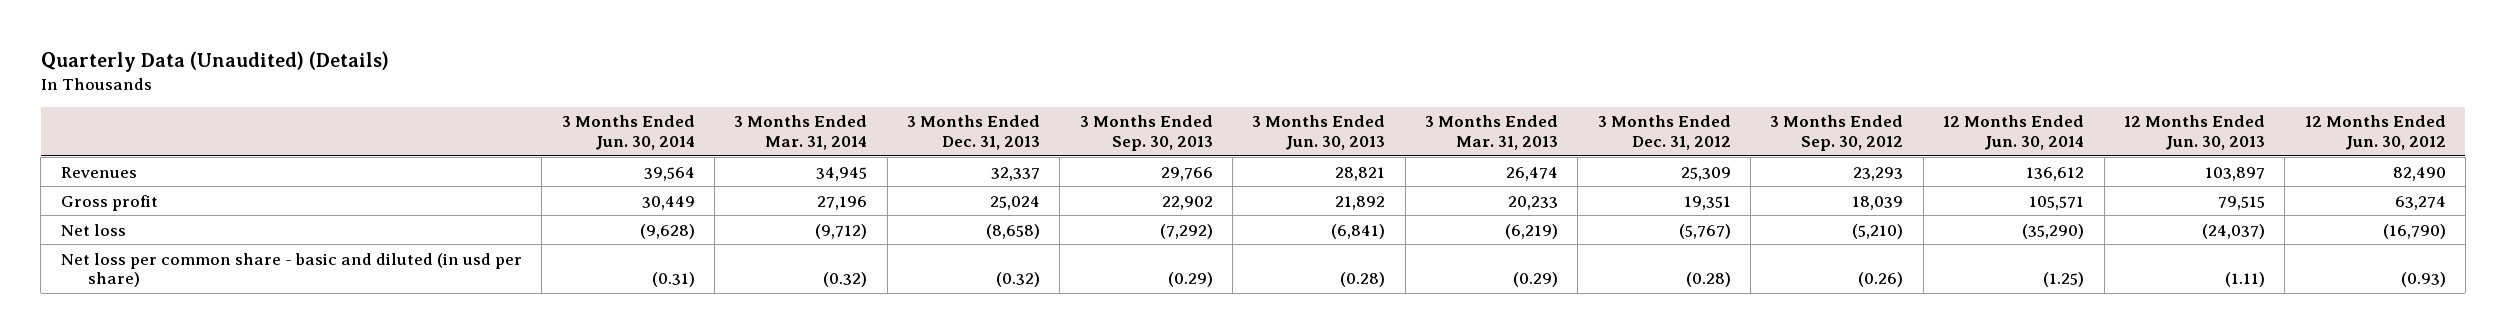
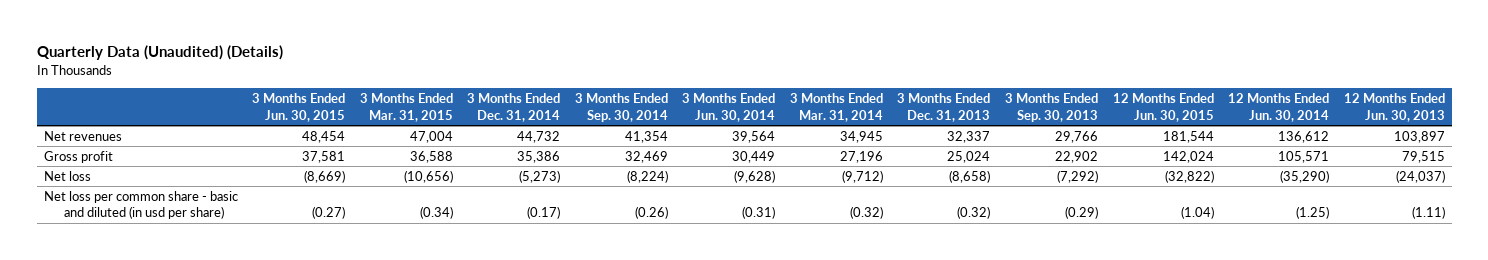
[1252,115,1386,151] 3 Months Ended Jun. 30, 2013 -> none
[1425,115,1559,151] 3 Months Ended Mar. 31, 2013 -> none
[1597,115,1731,151] 3 Months Ended Dec. 31, 2012 -> none
[1770,115,1904,152] 3 Months Ended Sep. 30, 2012 -> none
[2304,115,2446,151] 12 Months Ended Jun. 30, 2012 -> none
none -> [252,93,346,122] 3 Months Ended Jun. 30, 2015
none -> [359,93,453,122] 3 Months Ended Mar. 31, 2015
none -> [467,93,561,122] 3 Months Ended Dec. 31, 2014
none -> [574,93,668,122] 3 Months Ended Sep. 30, 2014
none -> [1112,93,1214,122] 12 Months Ended Jun. 30, 2015
[60,166,137,178] Revenues -> [43,130,122,141] Net revenues

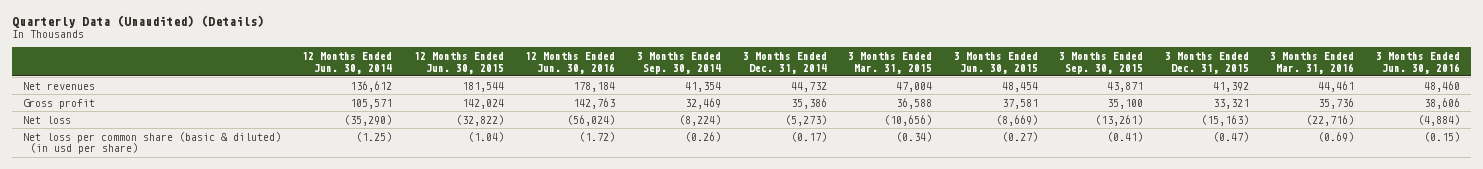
[682,93,776,122] 3 Months Ended Jun. 30, 2014 -> none
[789,93,883,122] 3 Months Ended Mar. 31, 2014 -> none
[897,93,991,122] 3 Months Ended Dec. 31, 2013 -> none
[1005,93,1099,122] 3 Months Ended Sep. 30, 2013 -> none
[1343,93,1445,122] 12 Months Ended Jun. 30, 2013 -> none
none -> [525,52,616,74] 12 Months Ended Jun. 30, 2016
none -> [1059,52,1144,74] 3 Months Ended Sep. 30, 2015
none -> [1164,52,1249,74] 3 Months Ended Dec. 31, 2015
none -> [1270,52,1355,74] 3 Months Ended Mar. 31, 2016
none -> [1375,52,1460,74] 3 Months Ended Jun. 30, 2016
[43,190,238,220] Net loss per common share - basic and diluted (in usd per share) -> [22,131,281,155] Net loss per common share (basic & diluted) (in usd per share)

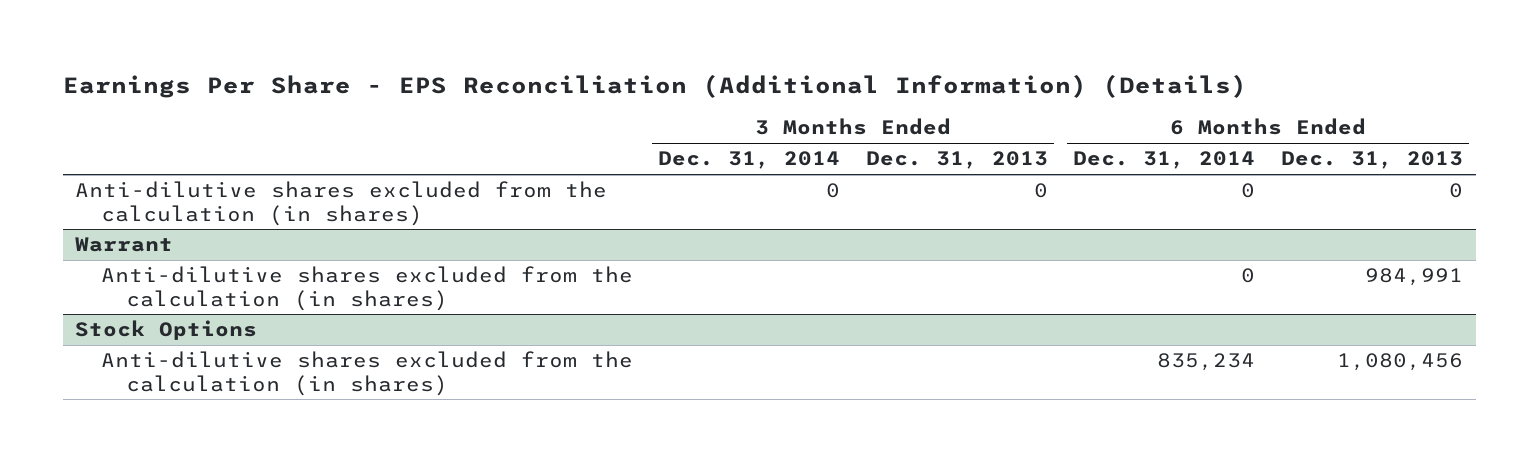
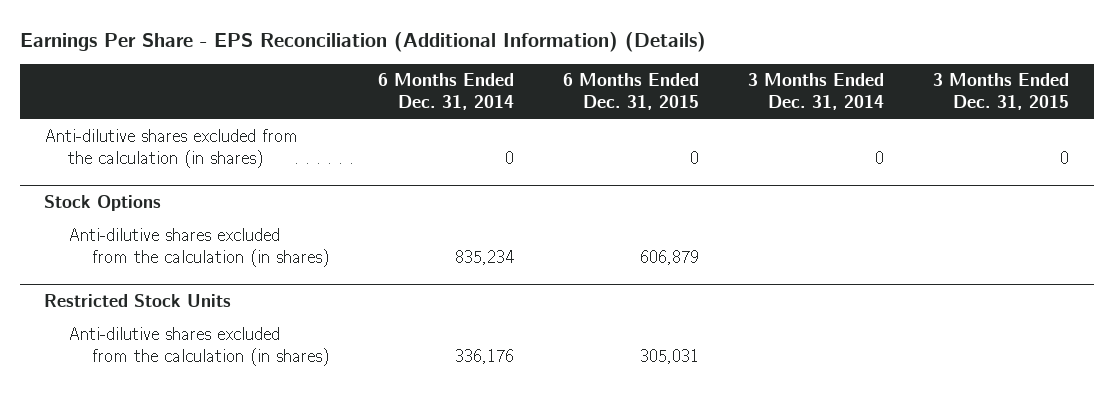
[865,151,1048,170] Dec. 31, 2013 -> none
[1281,151,1464,170] Dec. 31, 2013 -> none
none -> [563,73,700,111] 6 Months Ended Dec. 31, 2015
none -> [933,73,1070,111] 3 Months Ended Dec. 31, 2015
[75,237,174,253] Warrant -> none
[100,266,633,311] Anti-dilutive shares excluded from the calculation (in shares) -> none
none -> [44,294,232,308] Restricted Stock Units
none -> [68,327,330,367] Anti-dilutive shares excluded from the calculation (in shares)

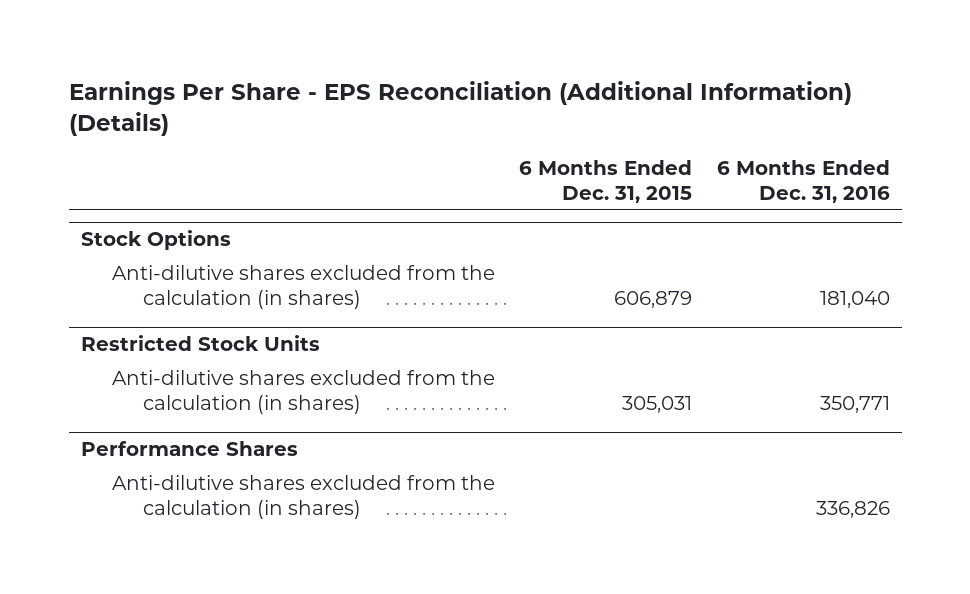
[378,73,515,111] 6 Months Ended Dec. 31, 2014 -> none
[748,73,885,111] 3 Months Ended Dec. 31, 2014 -> none
[933,73,1070,111] 3 Months Ended Dec. 31, 2015 -> none
none -> [716,159,890,203] 6 Months Ended Dec. 31, 2016
[44,129,299,169] Anti-dilutive shares excluded from the calculation (in shares) -> none
none -> [80,441,298,457] Performance Shares
none -> [111,474,495,519] Anti-dilutive shares excluded from the calculation (in shares)

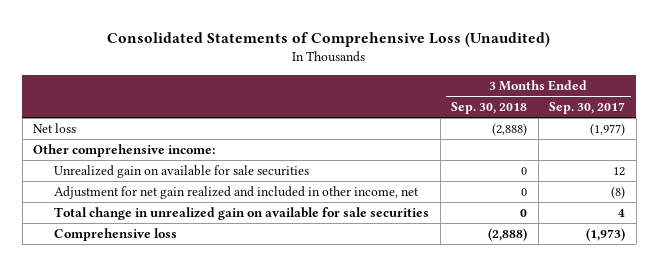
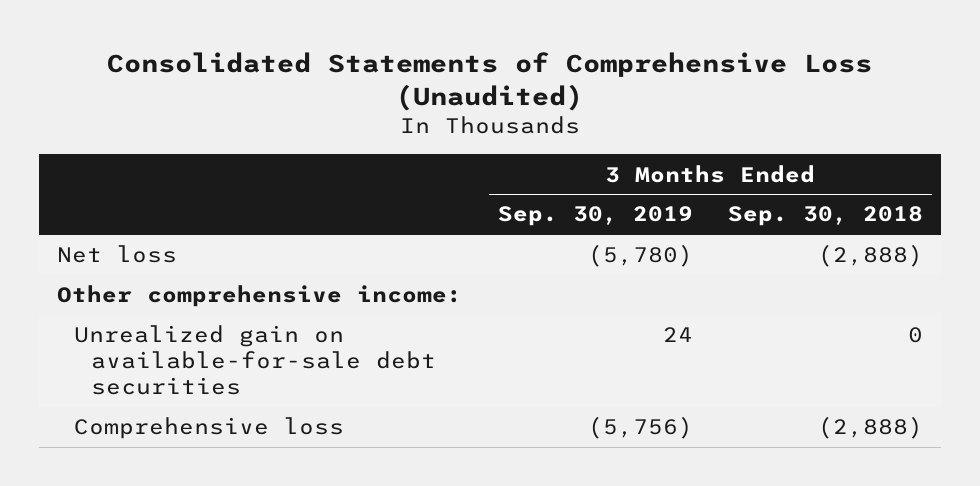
[549,102,626,115] Sep. 30, 2017 -> none
none -> [497,206,693,227] Sep. 30, 2019
[54,185,420,199] Adjustment for net gain realized and included in other income, net -> none
[54,206,430,220] Total change in unrealized gain on available for sale securities -> none
[54,164,310,178] Unrealized gain on available for sale securities -> [73,325,437,396] Unrealized gain on available-for-sale debt securities

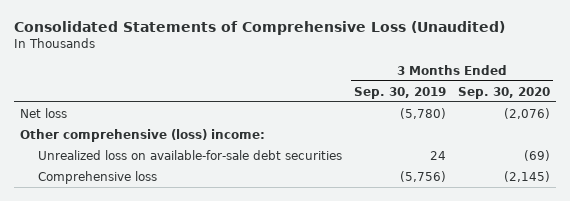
[728,206,924,227] Sep. 30, 2018 -> none
none -> [458,86,551,99] Sep. 30, 2020
[56,285,462,308] Other comprehensive income: -> [19,128,265,142] Other comprehensive (loss) income:
[73,325,437,396] Unrealized gain on available-for-sale debt securities -> [37,149,342,160] Unrealized loss on available-for-sale debt securities

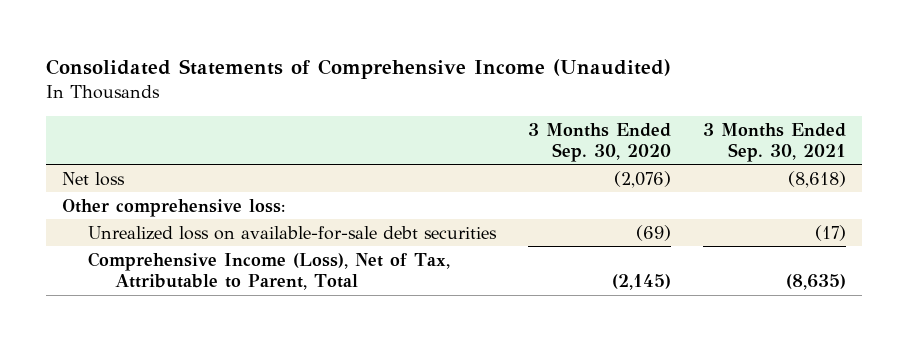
[13,20,505,35] Consolidated Statements of Comprehensive Loss (Unaudited) -> [45,58,671,79] Consolidated Statements of Comprehensive Income (Unaudited)
[354,86,447,99] Sep. 30, 2019 -> none
none -> [703,122,847,162] 3 Months Ended Sep. 30, 2021
[19,128,265,142] Other comprehensive (loss) income: -> [61,198,285,217] Other comprehensive loss:
[37,170,157,184] Comprehensive loss -> [88,251,451,291] Comprehensive Income (Loss), Net of Tax, Attributable to Parent, Total

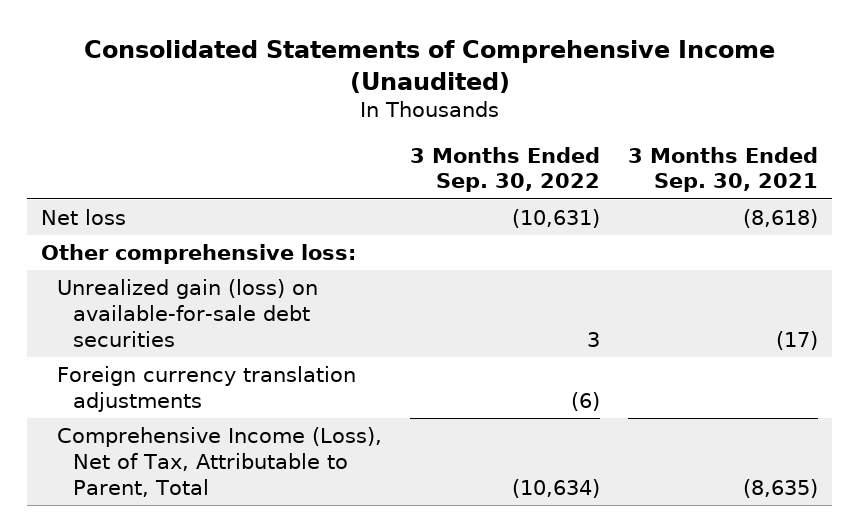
[528,122,672,162] 3 Months Ended Sep. 30, 2020 -> none
none -> [410,146,601,193] 3 Months Ended Sep. 30, 2022
[88,225,498,240] Unrealized loss on available-for-sale debt securities -> [57,279,319,347] Unrealized gain (loss) on available-for-sale debt securities
none -> [57,366,357,412] Foreign currency translation adjustments

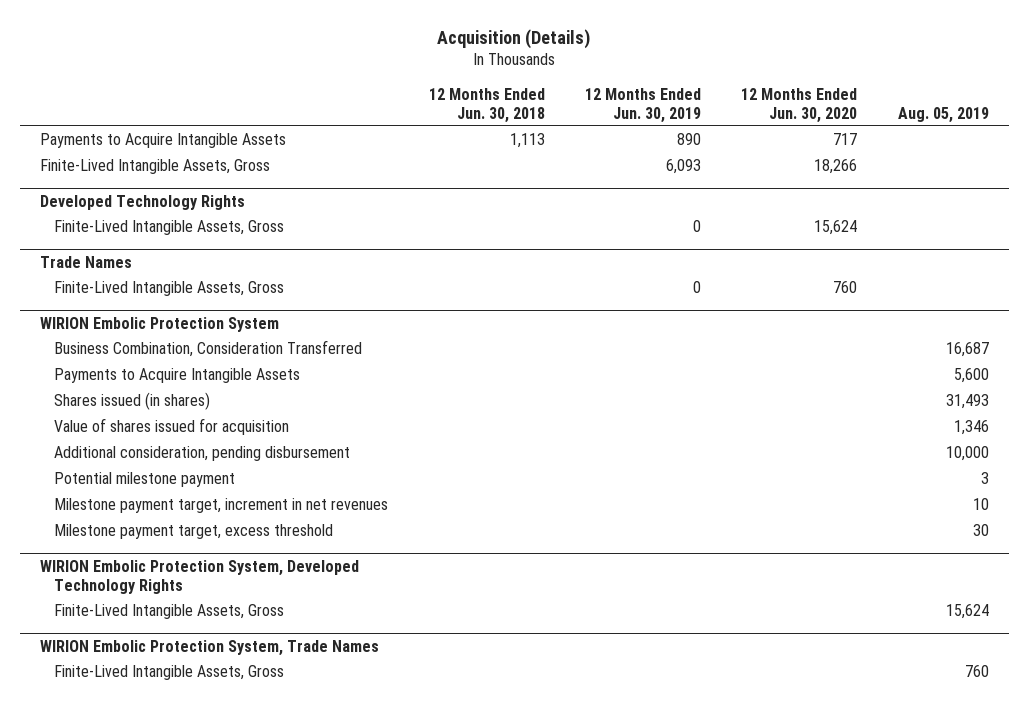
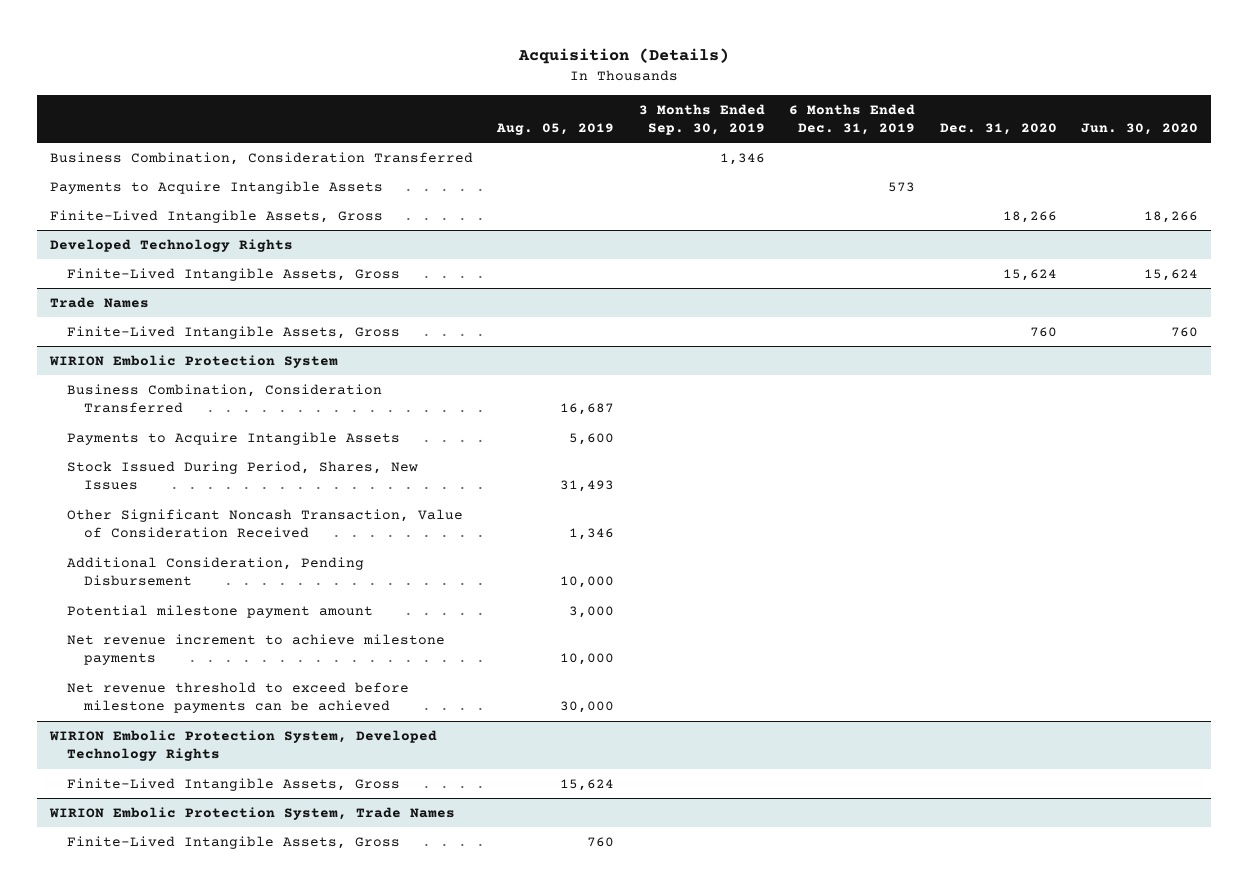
[428,87,545,123] 12 Months Ended Jun. 30, 2018 -> none
[585,87,702,123] 12 Months Ended Jun. 30, 2019 -> none
[741,87,858,123] 12 Months Ended Jun. 30, 2020 -> none
none -> [638,103,765,136] 3 Months Ended Sep. 30, 2019
none -> [789,103,916,136] 6 Months Ended Dec. 31, 2019
none -> [939,123,1057,136] Dec. 31, 2020
none -> [1081,123,1199,136] Jun. 30, 2020
none -> [49,151,473,165] Business Combination, Consideration Transferred
[54,498,389,514] Milestone payment target, increment in net revenues -> none
[54,392,211,411] Shares issued (in shares) -> [66,460,418,491] Stock Issued During Period, Shares, New Issues
[54,418,290,436] Value of shares issued for acquisition -> [66,508,463,539] Other Significant Noncash Transaction, Value of Consideration Received
[54,446,351,462] Additional consideration, pending disbursement -> [66,556,364,587] Additional Consideration, Pending Disbursement
[54,472,236,488] Potential milestone payment -> [66,604,373,618] Potential milestone payment amount
[980,472,989,485] 3 -> [569,605,615,618] 3,000
none -> [66,633,445,666] Net revenue increment to achieve milestone payments
[54,524,334,540] Milestone payment target, excess threshold -> [66,681,409,714] Net revenue threshold to exceed before milestone payments can be achieved
[972,524,989,537] 30 -> [560,701,615,714] 30,000

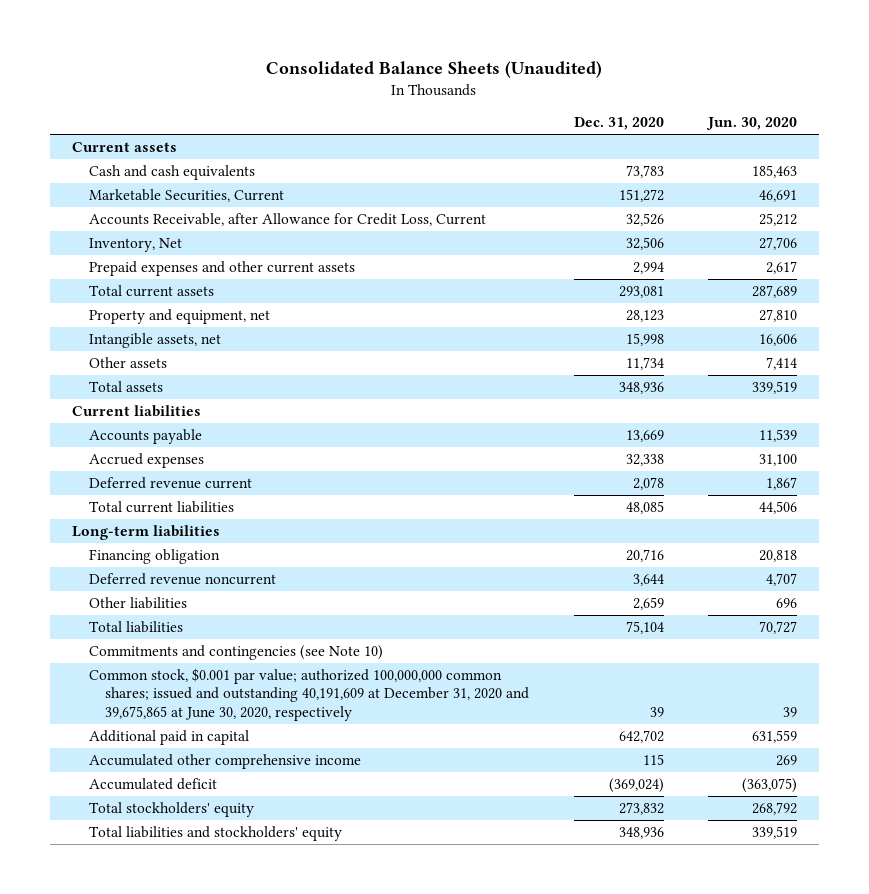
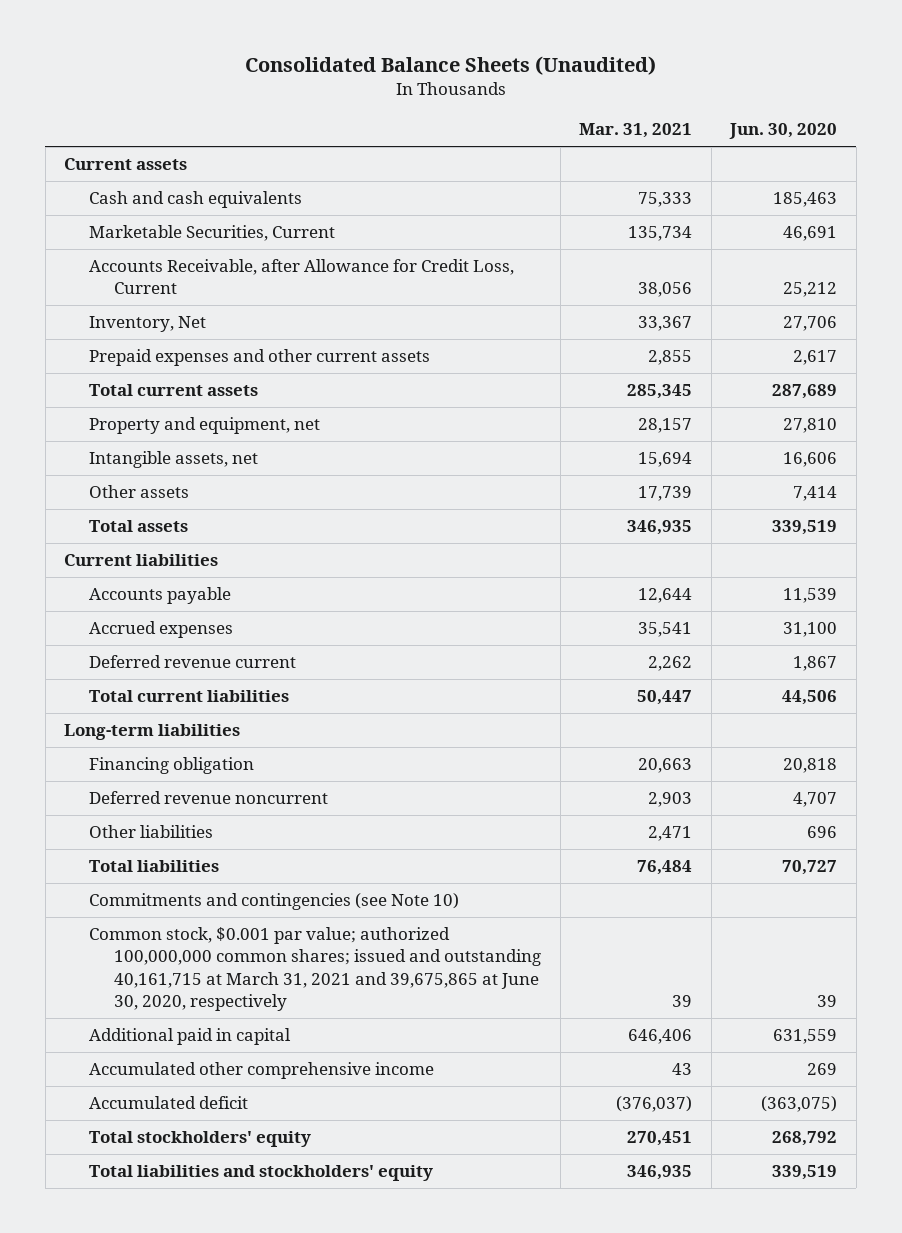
[573,117,664,131] Dec. 31, 2020 -> none
none -> [579,123,693,139] Mar. 31, 2021
[88,668,530,721] Common stock, $0.001 par value; authorized 100,000,000 common shares; issued and outstanding 40,191,609 at December 31, 2020 and 39,675,865 at June 30, 2020, respectively -> [89,927,542,1011] Common stock, $0.001 par value; authorized 100,000,000 common shares; issued and outstanding 40,161,715 at March 31, 2021 and 39,675,865 at June 30, 2020, respectively

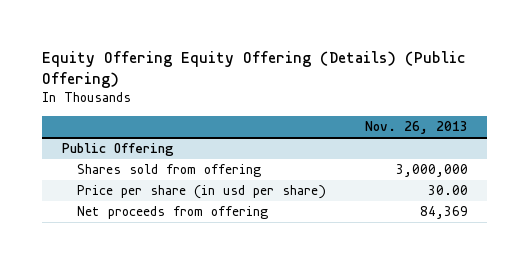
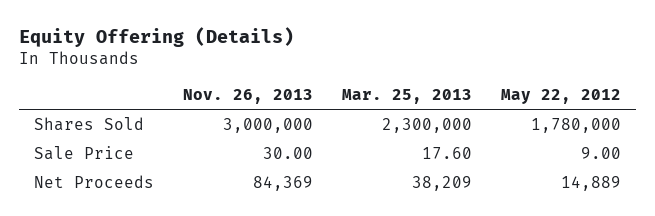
[42,51,467,89] Equity Offering Equity Offering (Details) (Public Offering) -> [19,27,295,48] Equity Offering (Details)
none -> [341,88,472,104] Mar. 25, 2013
none -> [501,88,622,104] May 22, 2012
[61,143,174,157] Public Offering -> none
[77,164,262,178] Shares sold from offering -> [33,117,144,132] Shares Sold
[77,185,327,200] Price per share (in usd per share) -> [33,146,134,161] Sale Price
[77,206,269,220] Net proceeds from offering -> [33,175,154,189] Net Proceeds

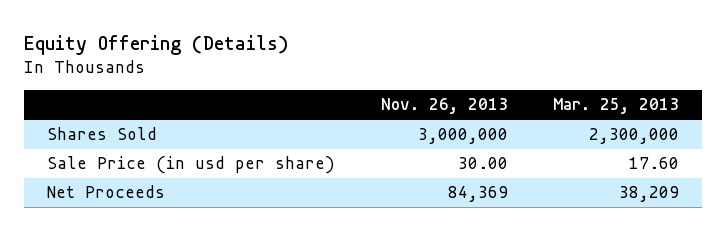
[501,88,622,104] May 22, 2012 -> none
[33,146,134,161] Sale Price -> [46,156,335,175] Sale Price (in usd per share)

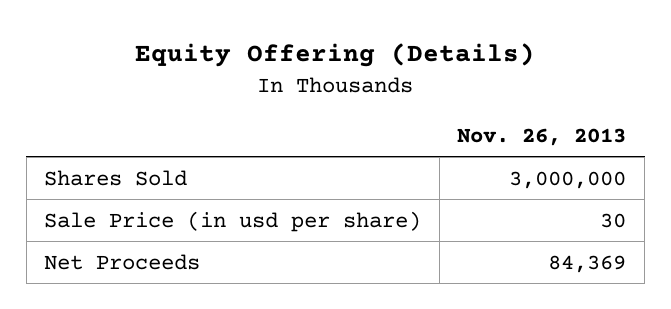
[553,98,680,115] Mar. 25, 2013 -> none
[457,157,508,170] 30.00 -> [600,212,627,228] 30

